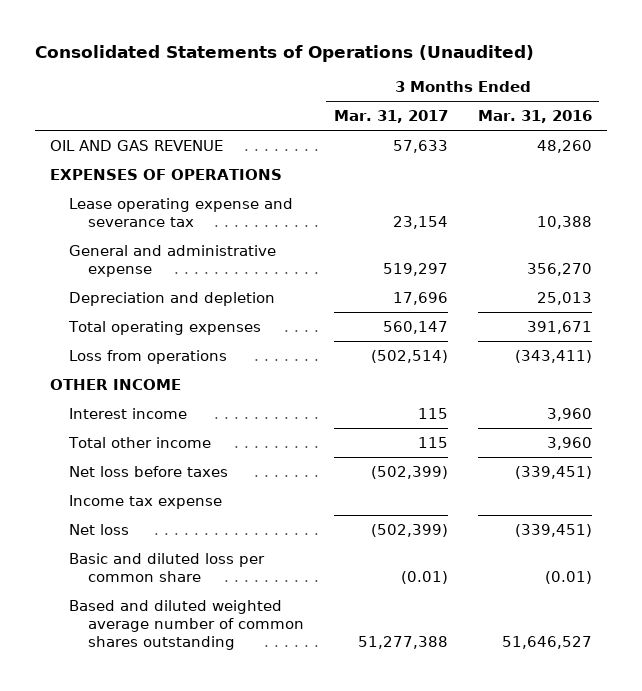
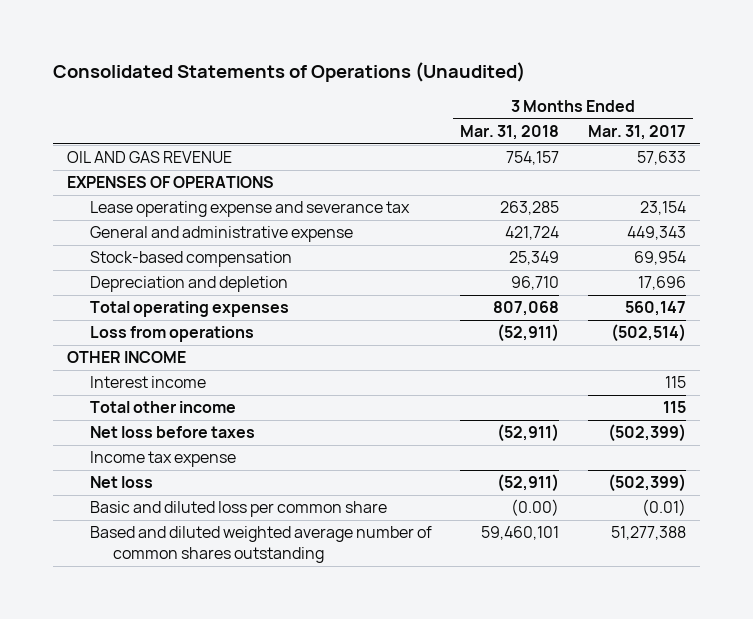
[477,110,592,124] Mar. 31, 2016 -> none
none -> [460,125,560,141] Mar. 31, 2018
[382,262,448,276] 519,297 -> [626,226,686,241] 449,343
none -> [89,251,292,268] Stock-based compensation

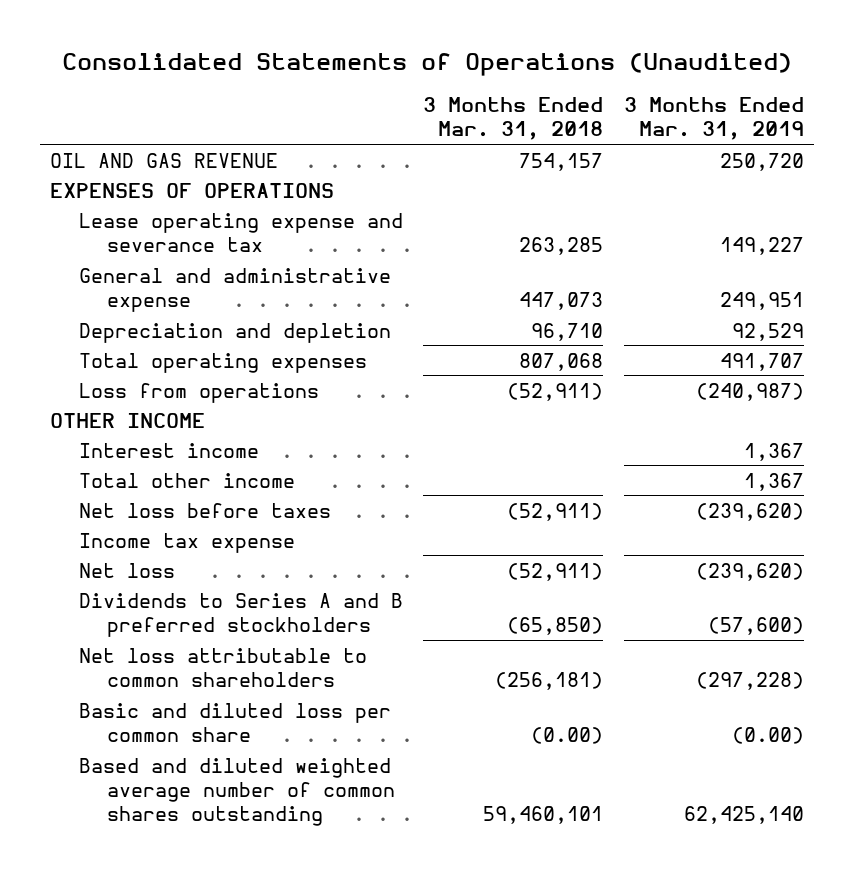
[587,125,686,141] Mar. 31, 2017 -> none
none -> [623,96,804,141] 3 Months Ended Mar. 31, 2019
[89,251,292,268] Stock-based compensation -> none
[505,226,560,241] 421,724 -> [519,291,604,310] 447,073
none -> [78,592,403,637] Dividends to Series A and B preferred stockholders
none -> [78,647,367,687] Net loss attributable to common shareholders

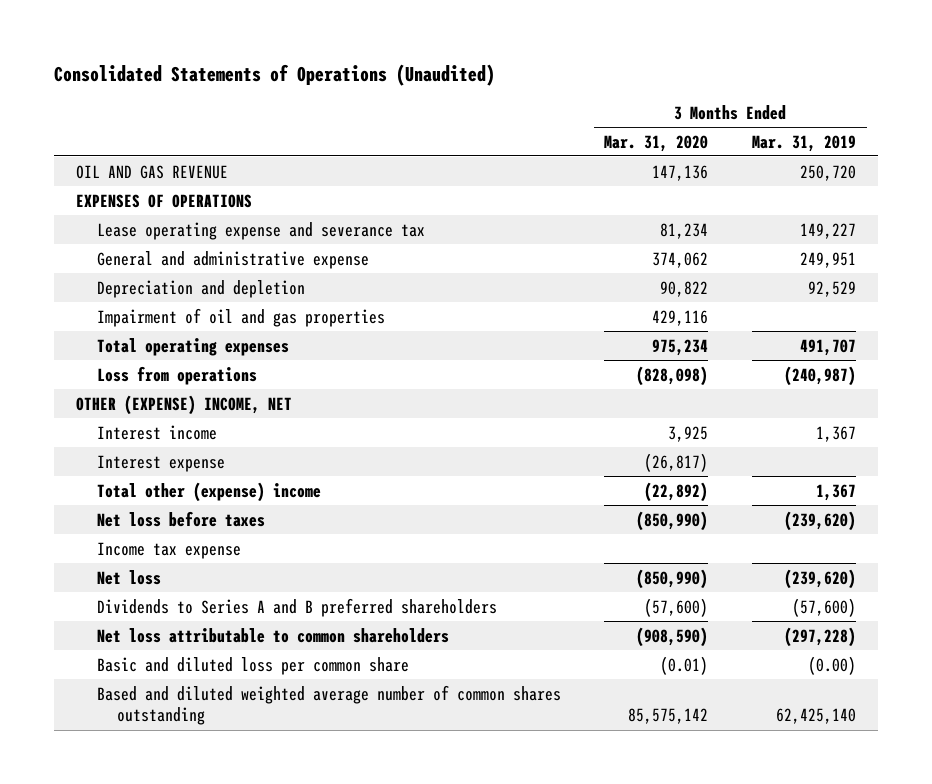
[423,96,604,141] 3 Months Ended Mar. 31, 2018 -> none
none -> [604,134,709,152] Mar. 31, 2020
none -> [96,307,385,327] Impairment of oil and gas properties
[49,412,205,428] OTHER INCOME -> [75,394,292,415] OTHER (EXPENSE) INCOME, NET
none -> [96,454,225,472] Interest expense
[78,472,295,488] Total other income -> [96,481,321,502] Total other (expense) income
[78,592,403,637] Dividends to Series A and B preferred stockholders -> [96,597,497,617] Dividends to Series A and B preferred shareholders

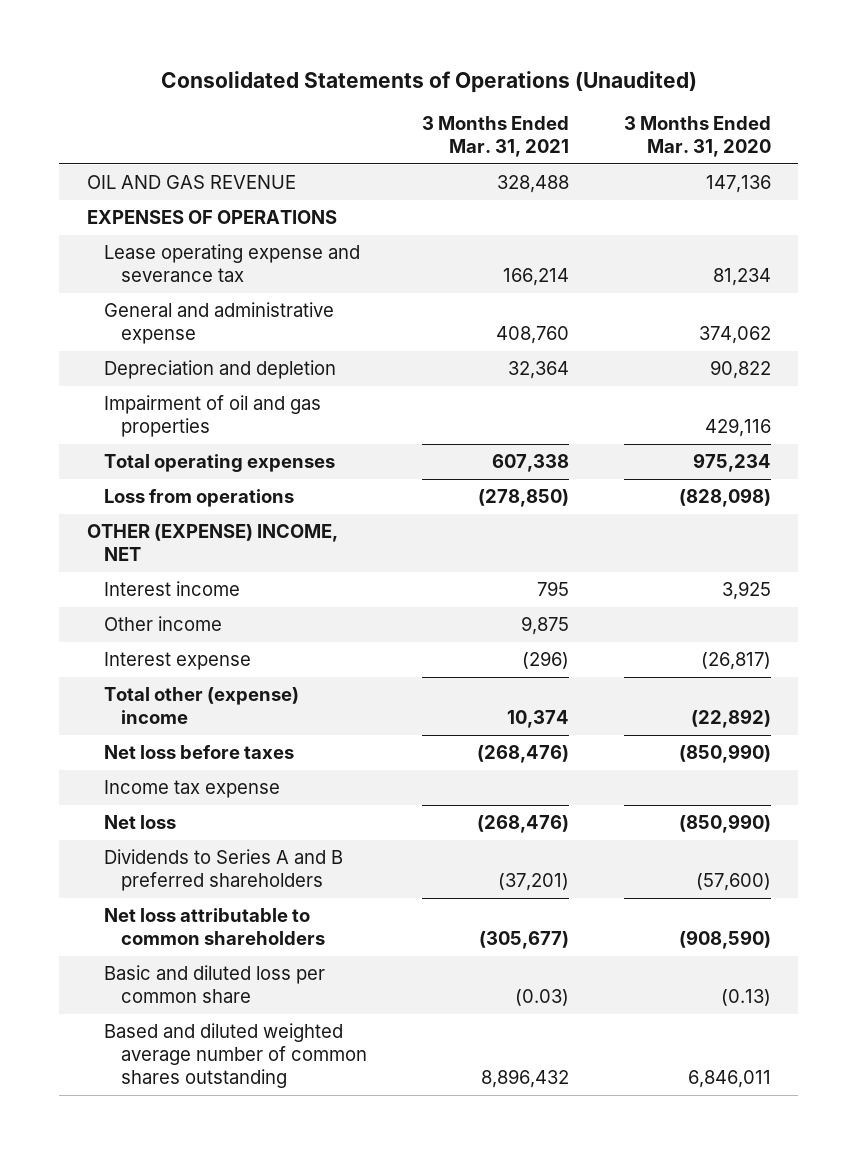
[752,134,857,152] Mar. 31, 2019 -> none
none -> [421,116,569,158] 3 Months Ended Mar. 31, 2021
none -> [103,616,222,632] Other income
[660,655,709,675] (0.01) -> [720,989,771,1007] (0.13)
[628,708,709,725] 85,575,142 -> [687,1070,771,1089] 6,846,011

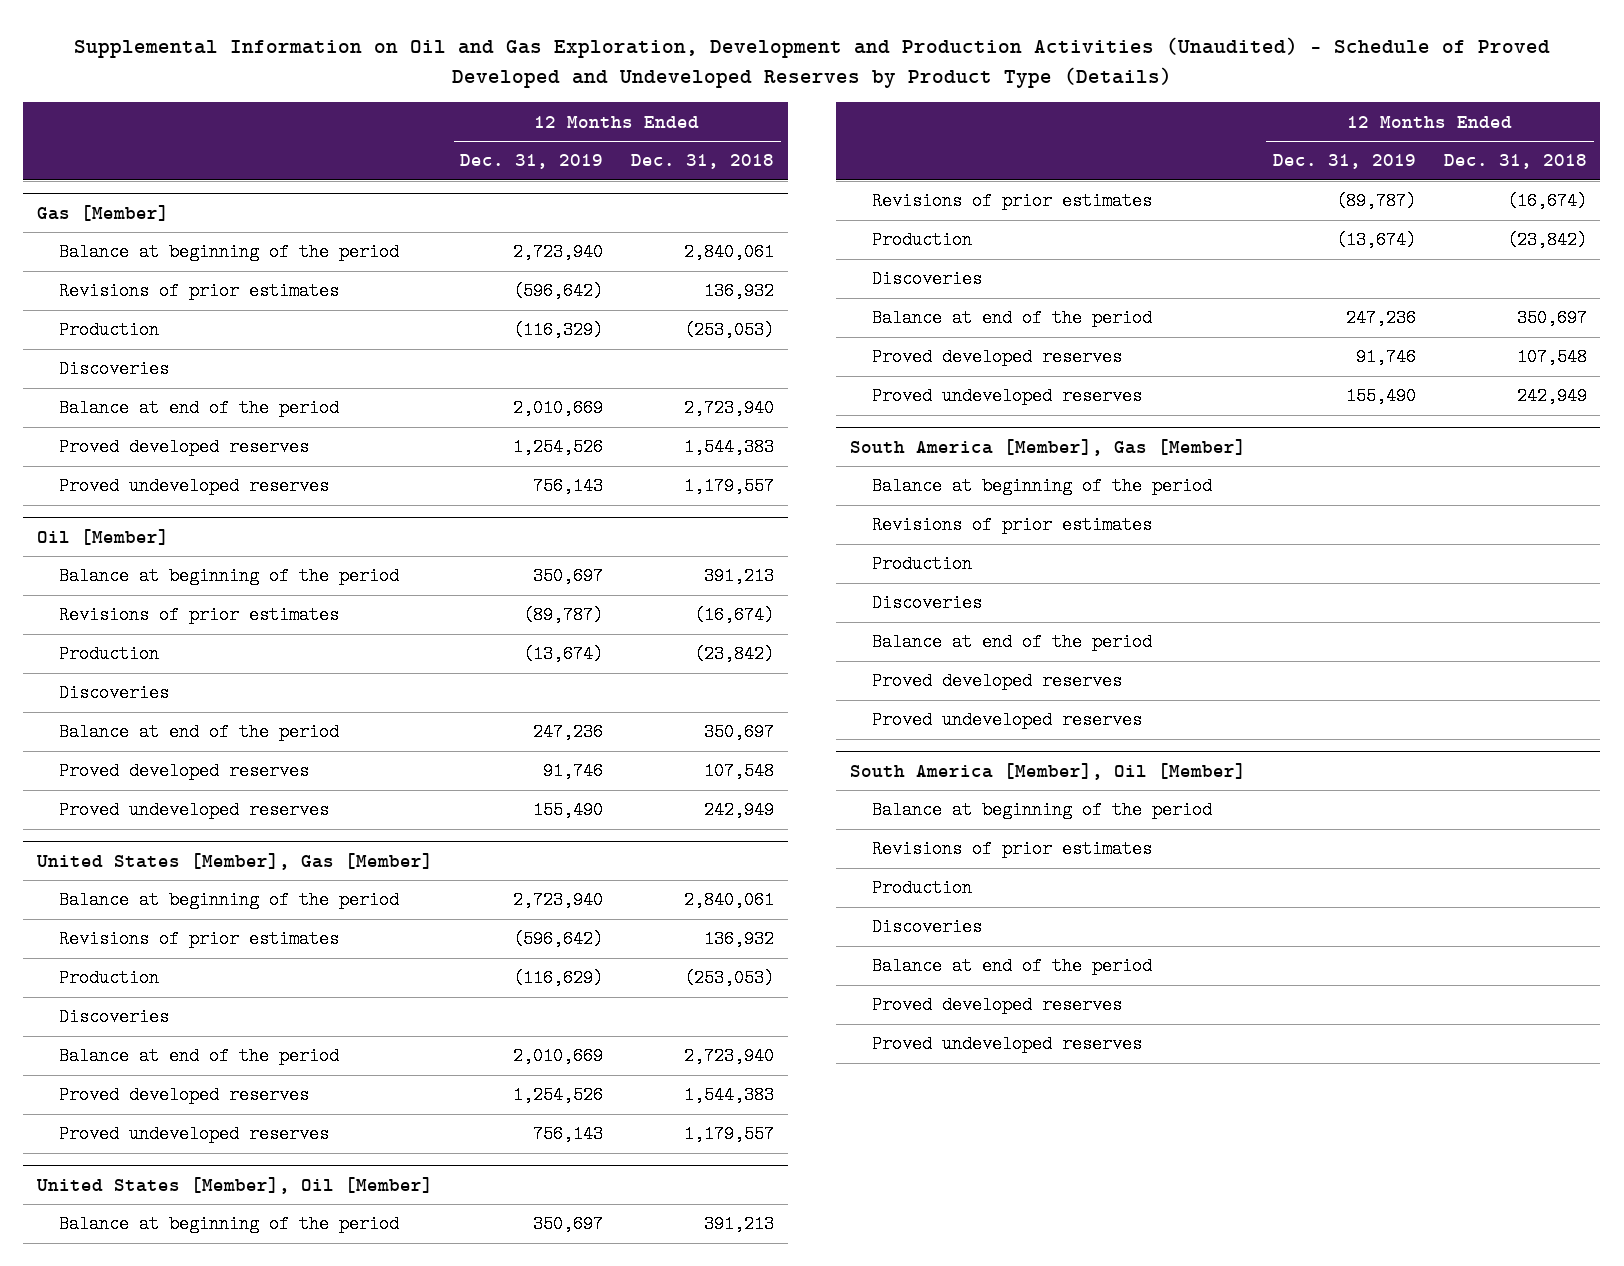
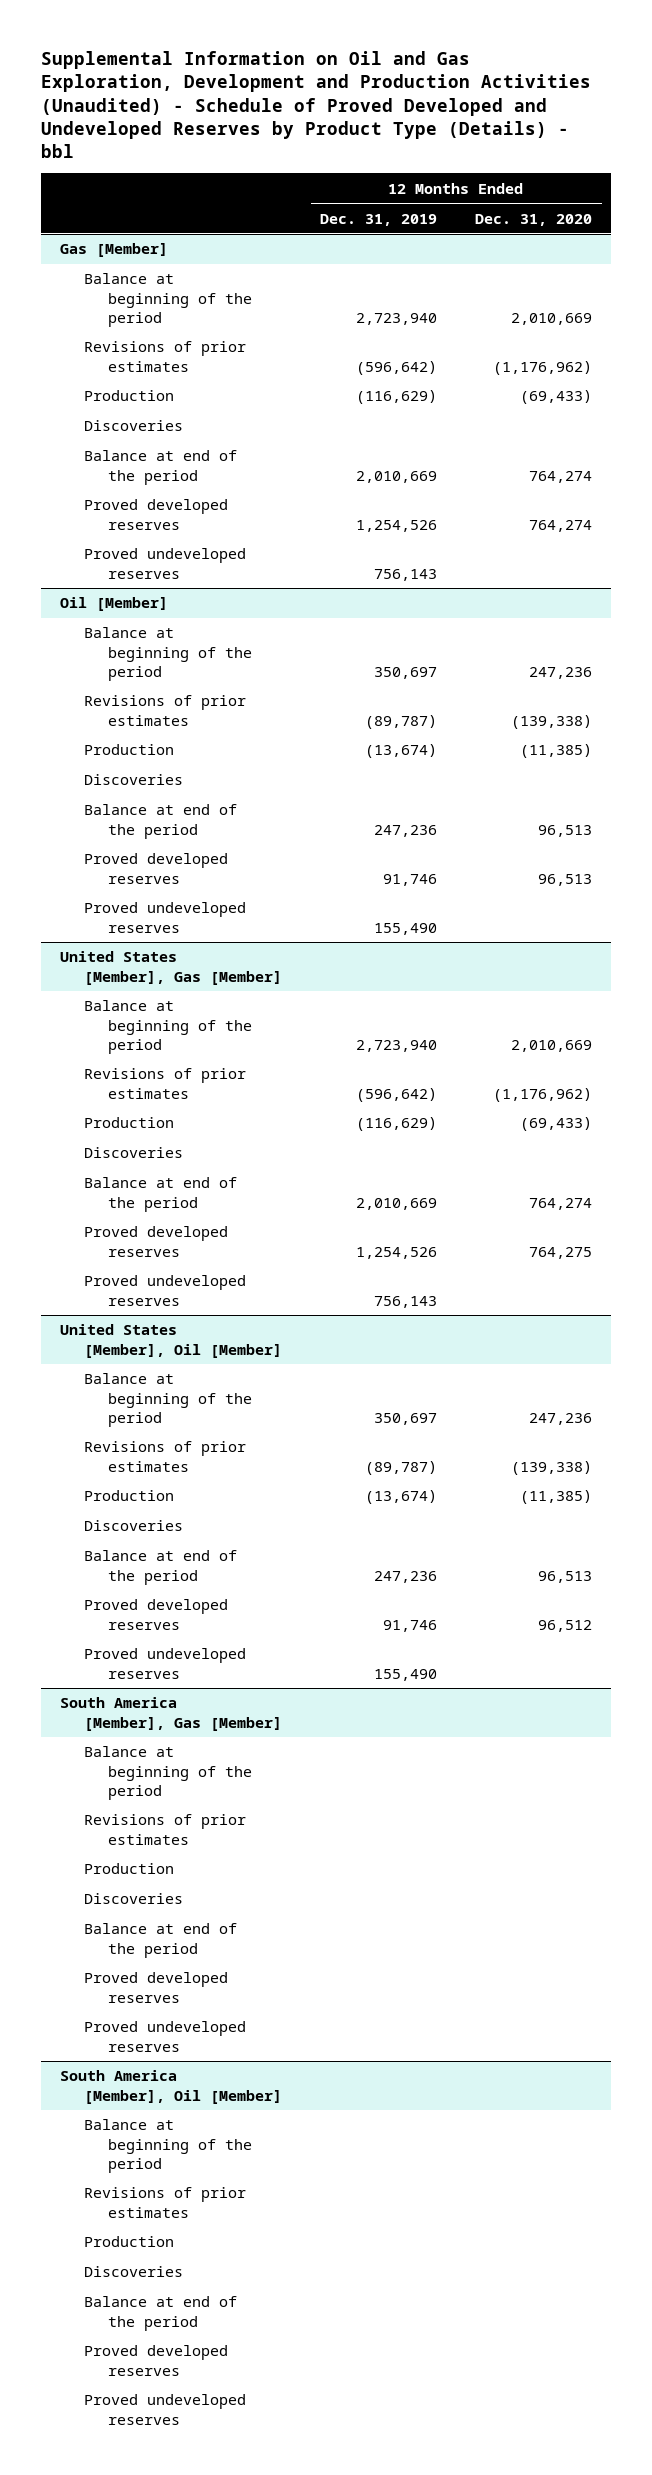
[73,37,1550,89] Supplemental Information on Oil and Gas Exploration, Development and Production Activities (Unaudited) - Schedule of Proved Developed and Undeveloped Reserves by Product Type (Details) -> [41,50,592,159] Supplemental Information on Oil and Gas Exploration, Development and Production Activities (Unaudited) - Schedule of Proved Developed and Undeveloped Reserves by Product Type (Details) - bbl
[630,154,774,170] Dec. 31, 2018 -> none
none -> [475,213,593,226] Dec. 31, 2020
[513,321,604,340] (116,329) -> [356,390,438,405] (116,629)

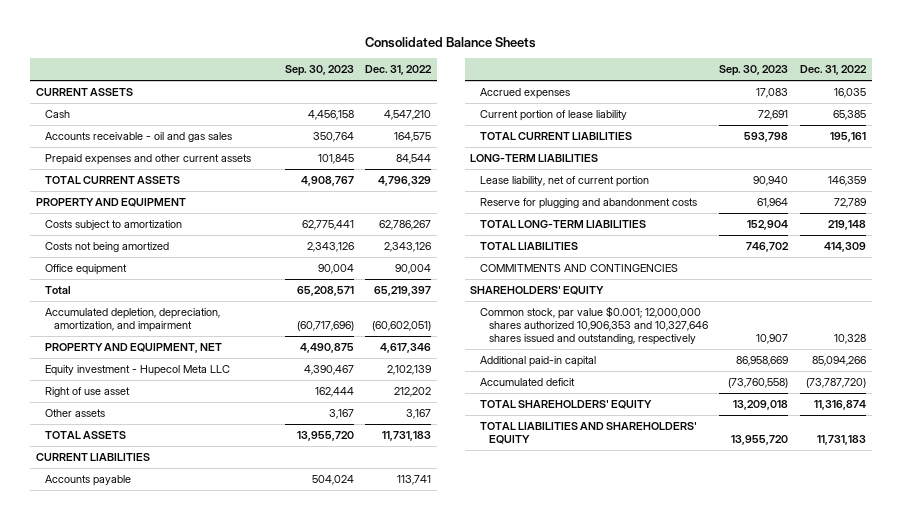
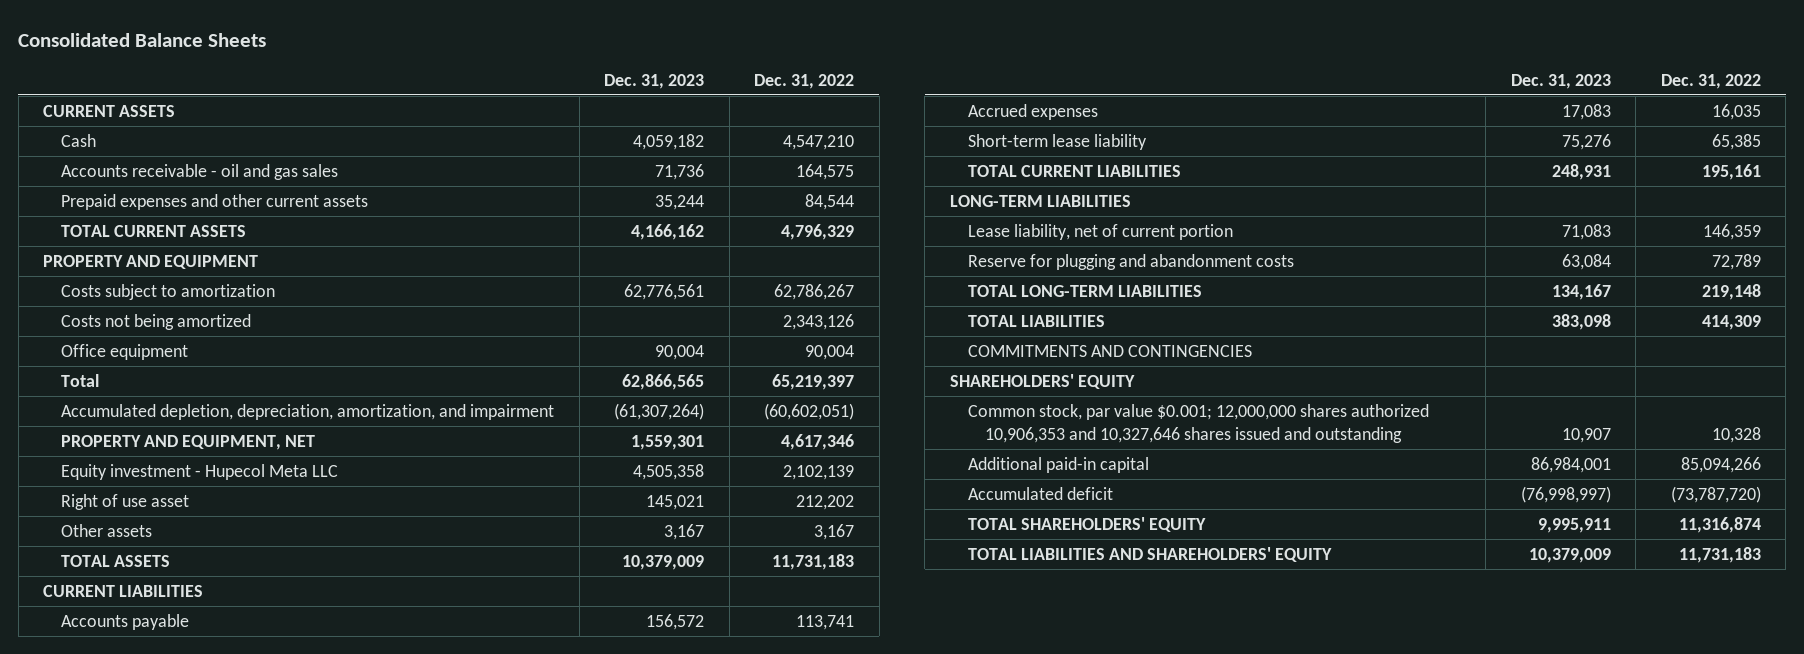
[284,65,354,77] Sep. 30, 2023 -> none
none -> [604,73,705,89] Dec. 31, 2023
[479,109,627,121] Current portion of lease liability -> [967,133,1147,150] Short-term lease liability
[479,305,708,346] Common stock, par value $0.001; 12,000,000 shares authorized 10,906,353 and 10,327,646 shares issued and outstanding, respectively -> [967,403,1429,443] Common stock, par value $0.001; 12,000,000 shares authorized 10,906,353 and 10,327,646 shares issued and outstanding

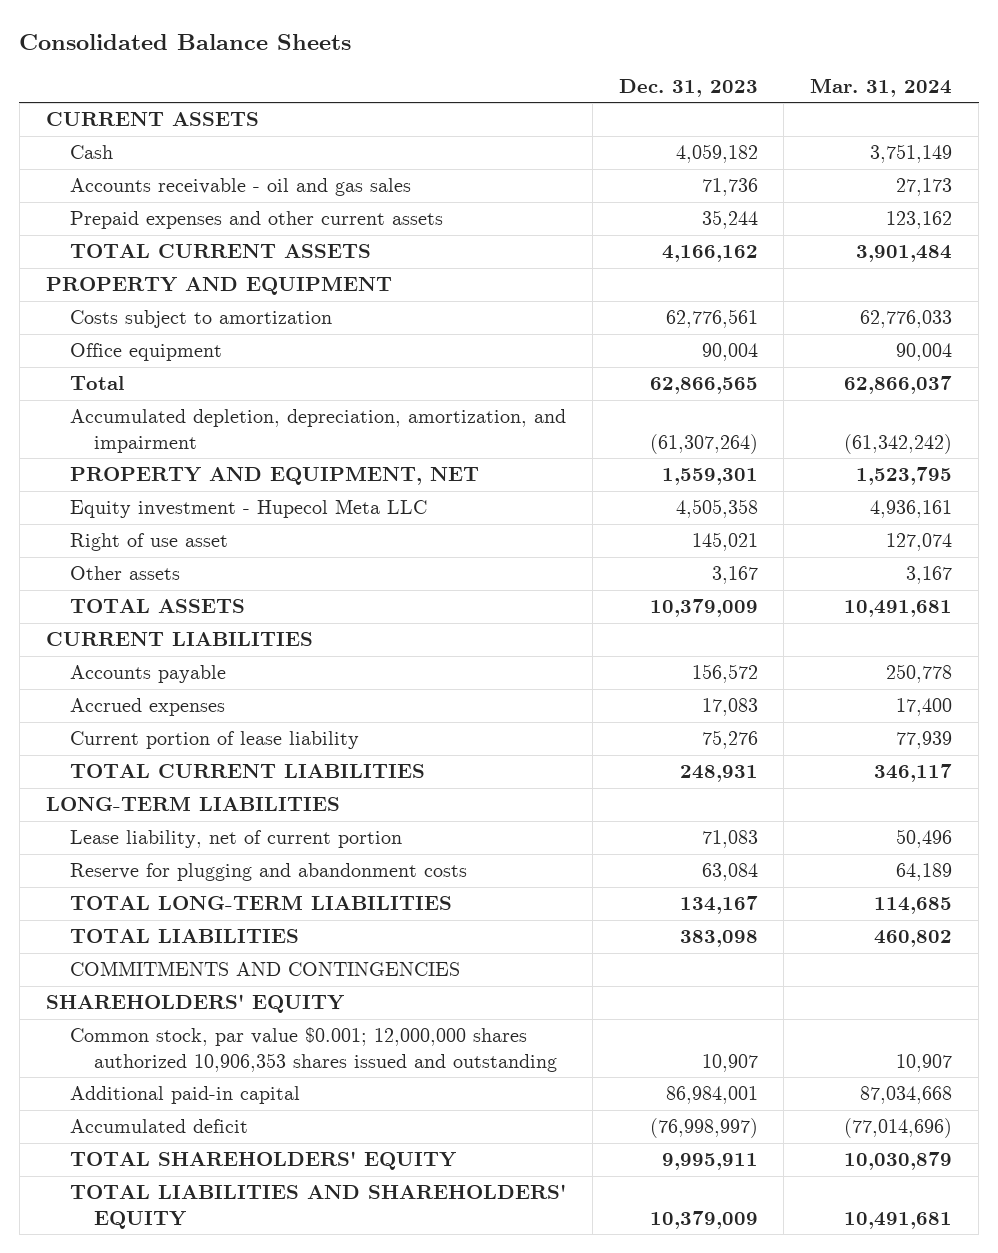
[754,73,855,89] Dec. 31, 2022 -> none
none -> [810,77,953,97] Mar. 31, 2024
[61,313,252,330] Costs not being amortized -> none
[967,133,1147,150] Short-term lease liability -> [69,731,359,750] Current portion of lease liability
[967,403,1429,443] Common stock, par value $0.001; 12,000,000 shares authorized 10,906,353 and 10,327,646 shares issued and outstanding -> [69,1027,557,1072] Common stock, par value $0.001; 12,000,000 shares authorized 10,906,353 shares issued and outstanding

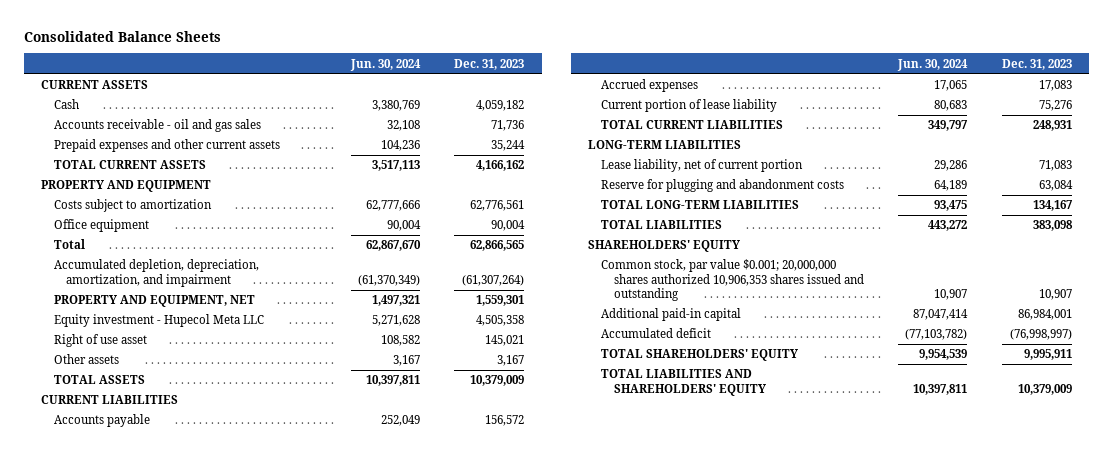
[810,77,953,97] Mar. 31, 2024 -> none
none -> [349,58,421,71] Jun. 30, 2024
[69,961,460,977] COMMITMENTS AND CONTINGENCIES -> none
[69,1027,557,1072] Common stock, par value $0.001; 12,000,000 shares authorized 10,906,353 shares issued and outstanding -> [600,259,864,302] Common stock, par value $0.001; 20,000,000 shares authorized 10,906,353 shares issued and outstanding

